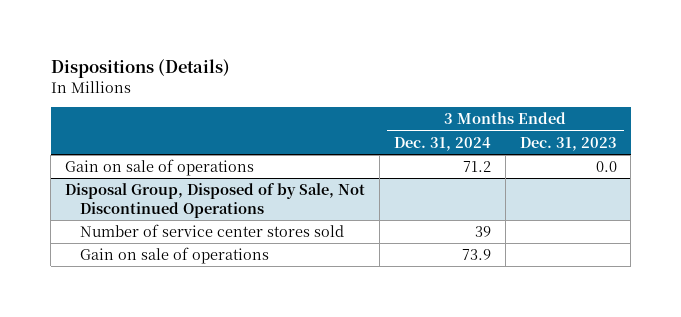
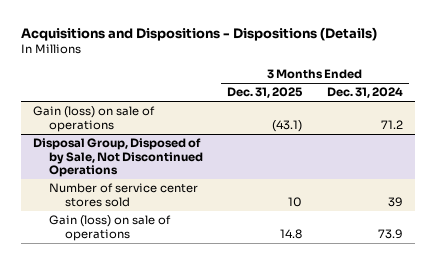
[50,59,230,79] Dispositions (Details) -> [20,27,377,42] Acquisitions and Dispositions - Dispositions (Details)
[519,136,617,151] Dec. 31, 2023 -> none
none -> [227,87,304,99] Dec. 31, 2025
[64,159,254,177] Gain on sale of operations -> [32,106,155,132] Gain (loss) on sale of operations
[79,247,269,265] Gain on sale of operations -> [49,215,172,241] Gain (loss) on sale of operations

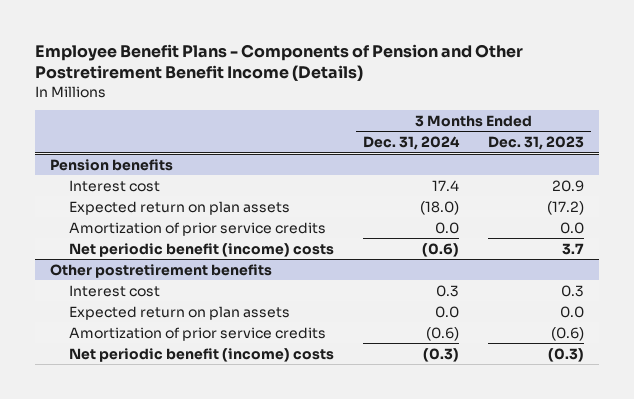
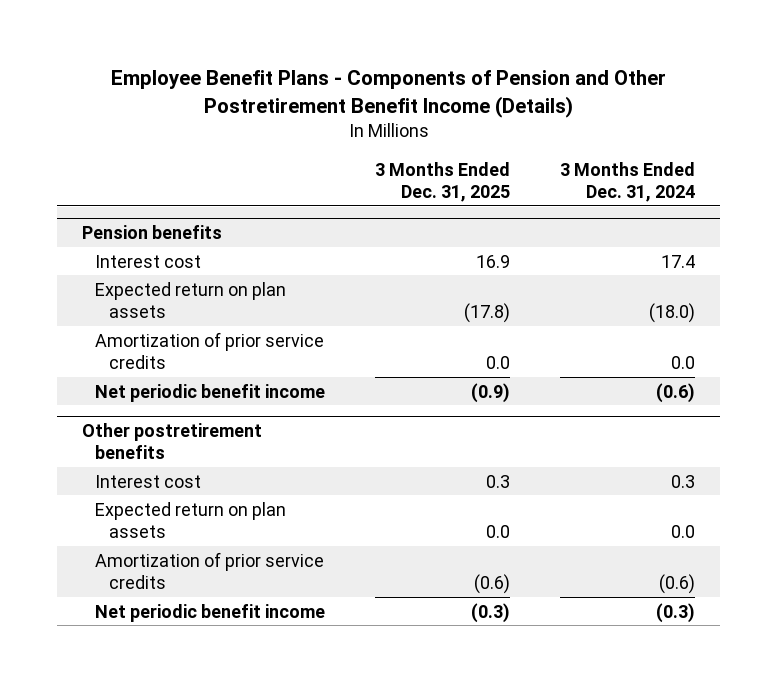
[488,136,585,151] Dec. 31, 2023 -> none
none -> [375,161,511,202] 3 Months Ended Dec. 31, 2025
[68,242,334,257] Net periodic benefit (income) costs -> [95,383,326,402] Net periodic benefit income
[68,347,334,362] Net periodic benefit (income) costs -> [95,603,326,622] Net periodic benefit income

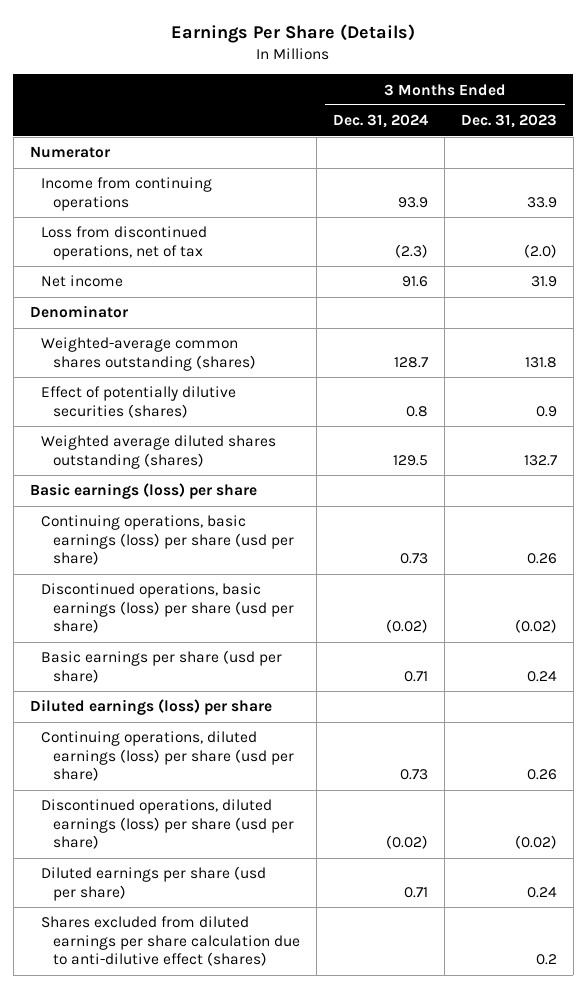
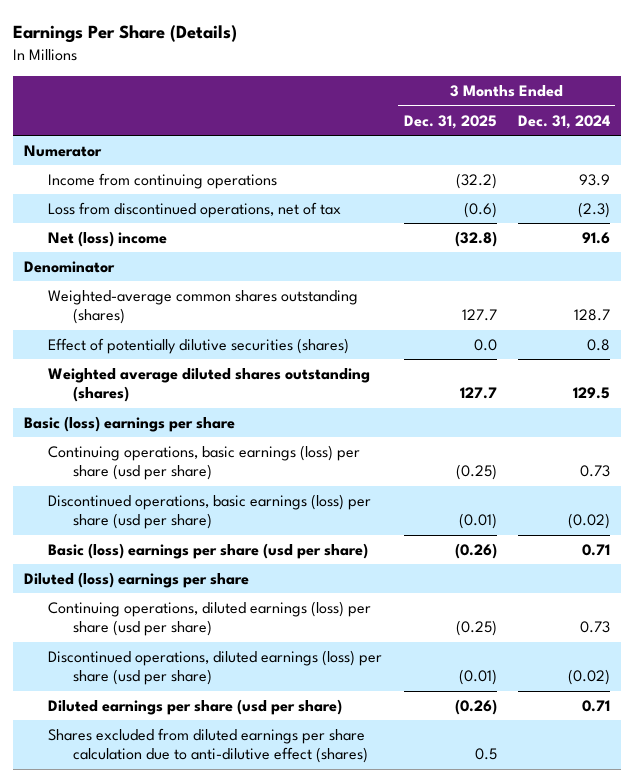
[460,114,557,129] Dec. 31, 2023 -> none
none -> [403,114,497,129] Dec. 31, 2025
[41,275,124,288] Net income -> [48,231,168,248] Net (loss) income
[29,483,257,500] Basic earnings (loss) per share -> [23,416,235,433] Basic (loss) earnings per share
[41,650,283,683] Basic earnings per share (usd per share) -> [48,543,369,560] Basic (loss) earnings per share (usd per share)
[29,699,272,716] Diluted earnings (loss) per share -> [23,572,249,589] Diluted (loss) earnings per share

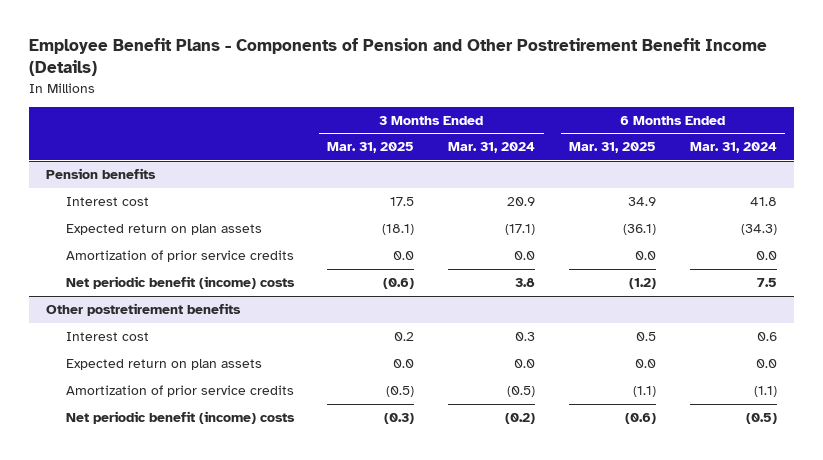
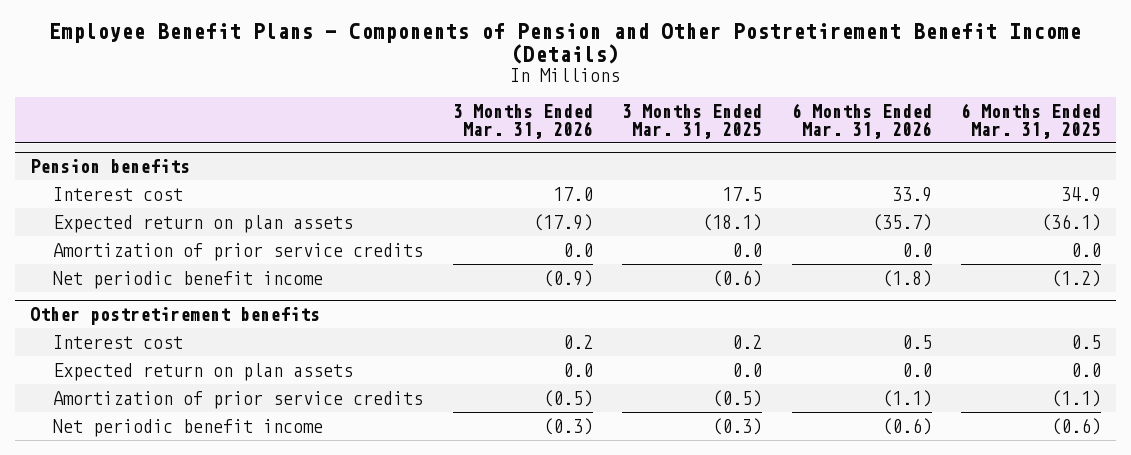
[448,142,536,154] Mar. 31, 2024 -> none
[689,142,777,154] Mar. 31, 2024 -> none
none -> [452,104,593,139] 3 Months Ended Mar. 31, 2026
none -> [791,103,932,139] 6 Months Ended Mar. 31, 2026
[65,276,295,290] Net periodic benefit (income) costs -> [53,270,324,289] Net periodic benefit income
[65,411,295,425] Net periodic benefit (income) costs -> [53,418,324,437] Net periodic benefit income

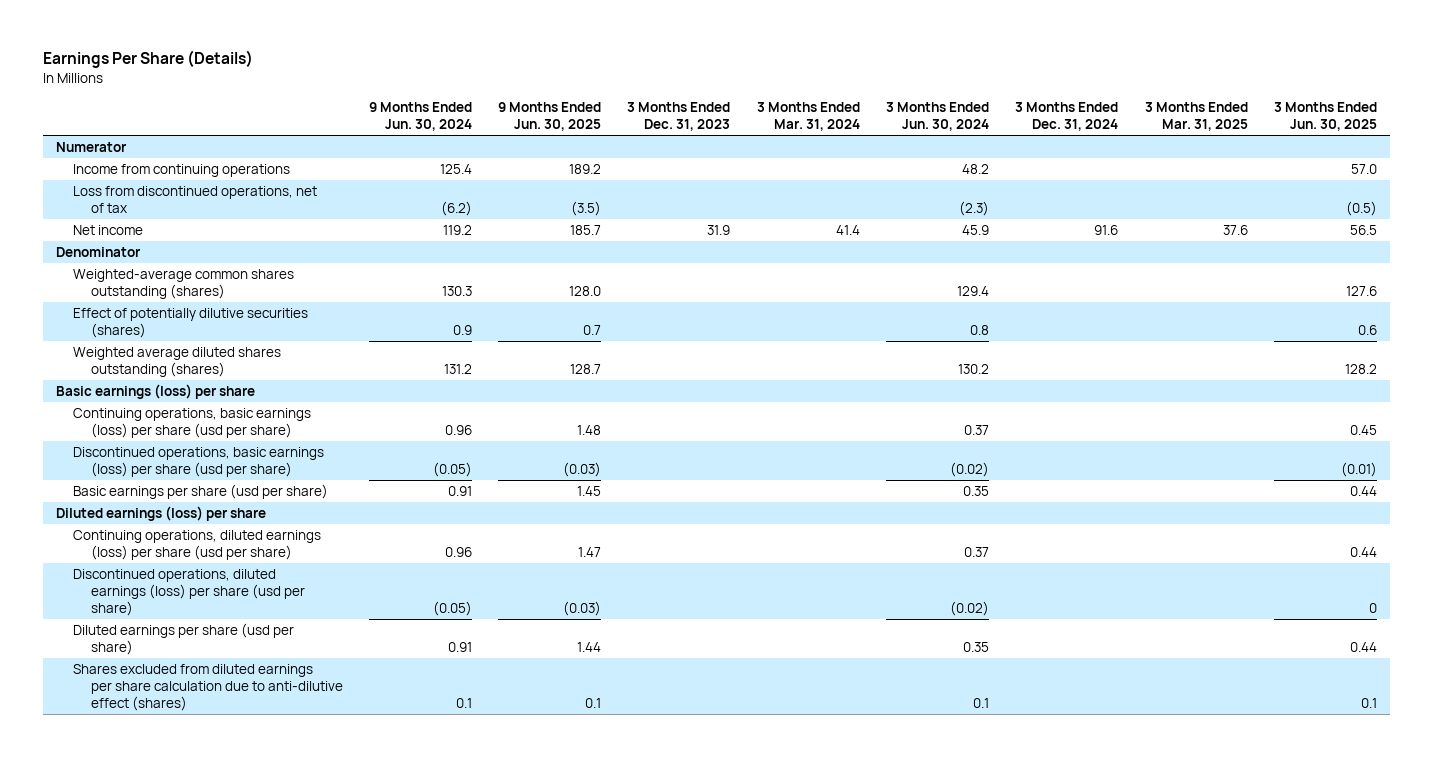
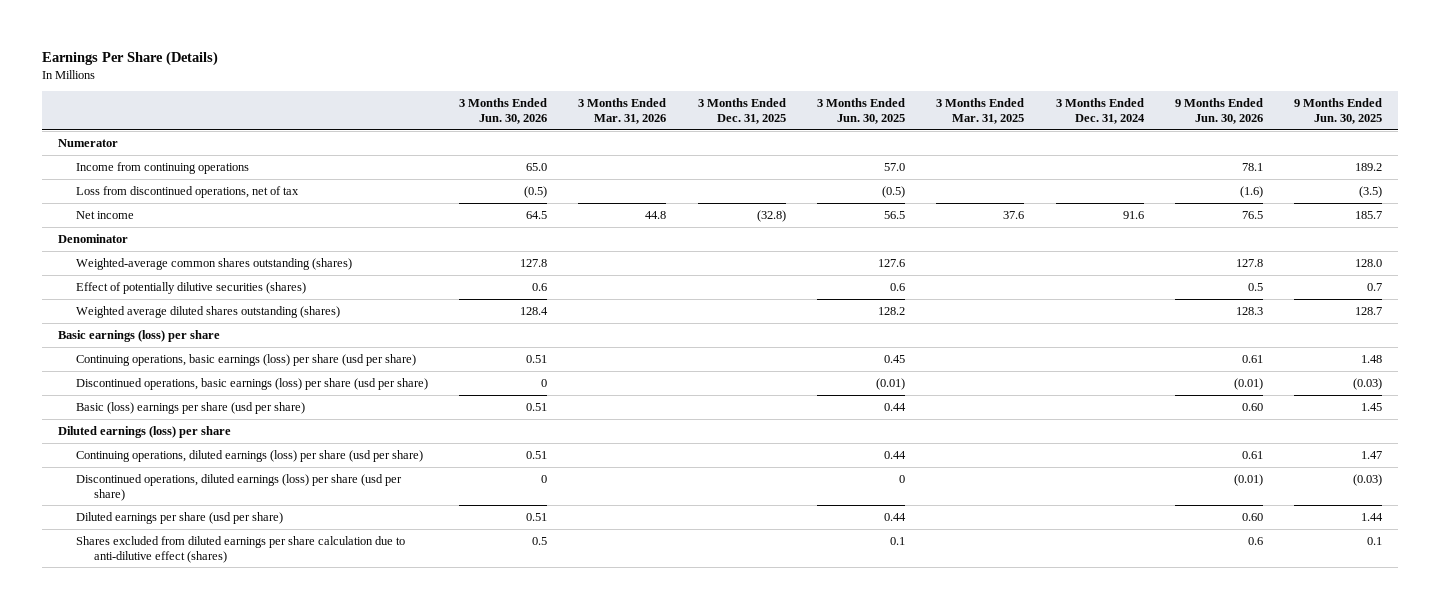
[368,102,472,132] 9 Months Ended Jun. 30, 2024 -> none
[627,102,731,132] 3 Months Ended Dec. 31, 2023 -> none
[756,102,860,132] 3 Months Ended Mar. 31, 2024 -> none
[885,102,989,132] 3 Months Ended Jun. 30, 2024 -> none
none -> [459,98,548,124] 3 Months Ended Jun. 30, 2026
none -> [578,98,667,124] 3 Months Ended Mar. 31, 2026
none -> [697,98,786,124] 3 Months Ended Dec. 31, 2025
none -> [1175,98,1264,124] 9 Months Ended Jun. 30, 2026
[73,484,329,500] Basic earnings per share (usd per share) -> [75,402,305,415] Basic (loss) earnings per share (usd per share)

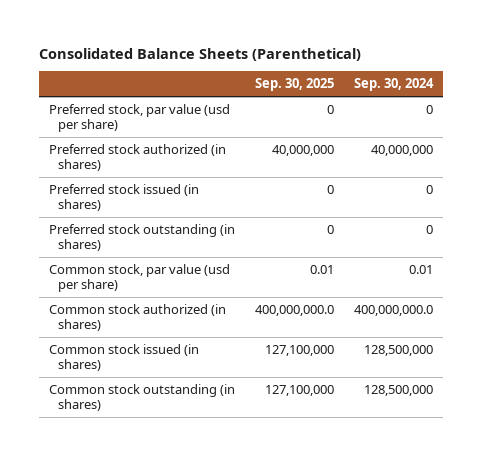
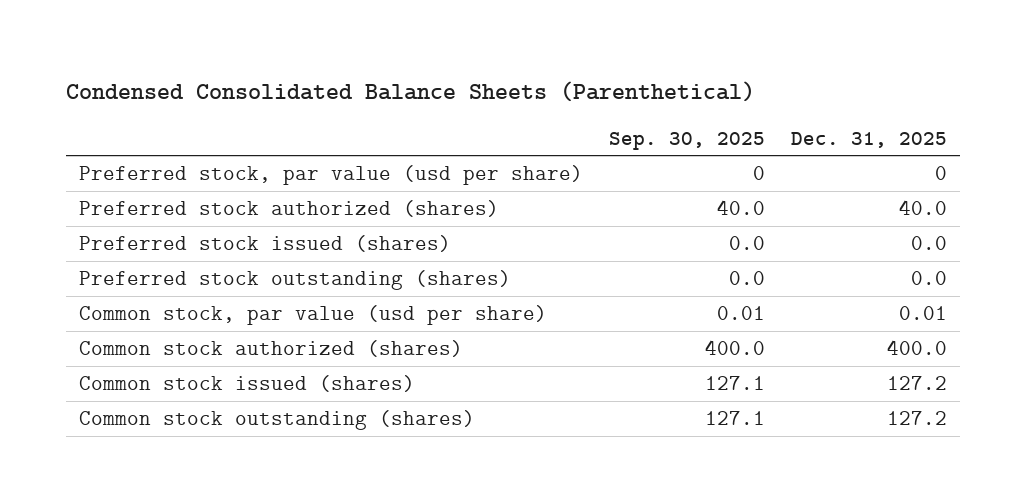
[38,47,361,61] Consolidated Balance Sheets (Parenthetical) -> [65,81,755,103] Condensed Consolidated Balance Sheets (Parenthetical)
[354,78,435,92] Sep. 30, 2024 -> none
none -> [791,131,948,148] Dec. 31, 2025
[48,143,226,172] Preferred stock authorized (in shares) -> [79,199,500,217] Preferred stock authorized (shares)
[272,144,335,156] 40,000,000 -> [717,199,766,215] 40.0
[48,183,199,212] Preferred stock issued (in shares) -> [79,234,452,252] Preferred stock issued (shares)
[327,184,335,194] 0 -> [729,235,766,250] 0.0
[48,223,235,252] Preferred stock outstanding (in shares) -> [79,269,512,290] Preferred stock outstanding (shares)
[327,224,335,234] 0 -> [729,270,766,285] 0.0
[48,303,226,332] Common stock authorized (in shares) -> [79,339,464,357] Common stock authorized (shares)
[255,304,335,316] 400,000,000.0 -> [705,339,766,355] 400.0
[48,343,199,372] Common stock issued (in shares) -> [79,374,416,392] Common stock issued (shares)
[265,344,335,356] 127,100,000 -> [705,375,766,390] 127.1
[48,383,235,412] Common stock outstanding (in shares) -> [79,409,476,430] Common stock outstanding (shares)
[265,384,335,396] 127,100,000 -> [705,410,766,425] 127.1

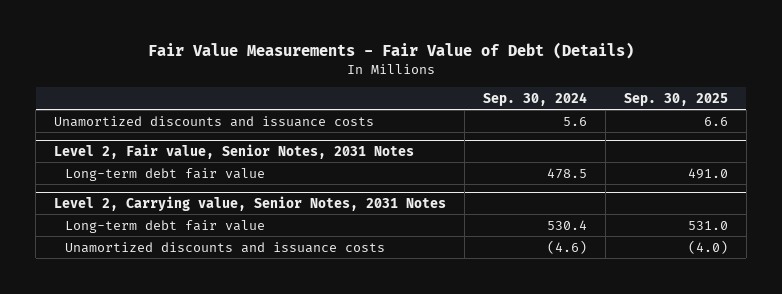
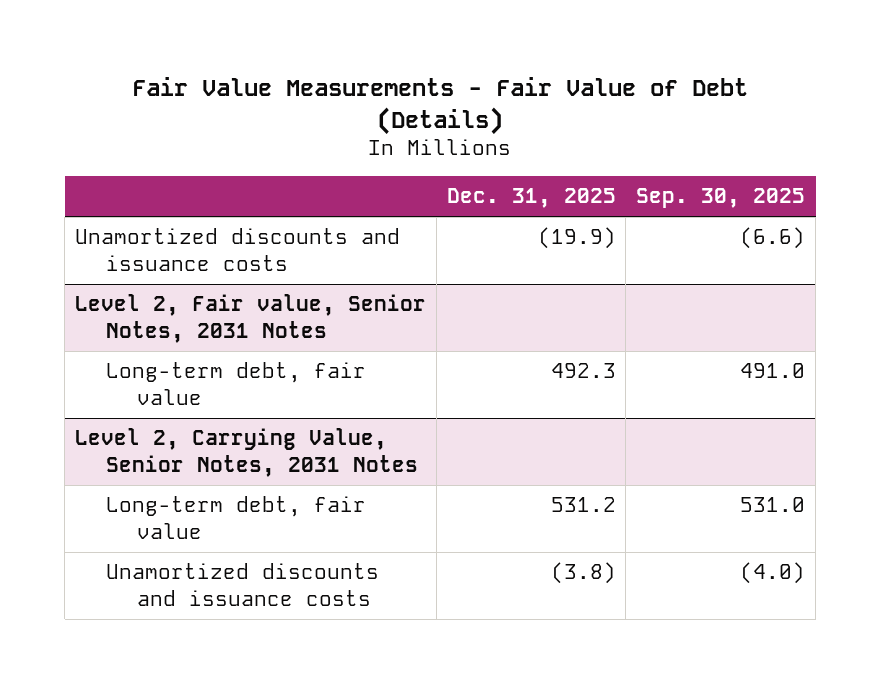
[483,91,588,106] Sep. 30, 2024 -> none
none -> [446,187,616,208] Dec. 31, 2025
[703,116,728,126] 6.6 -> [740,227,806,250] (6.6)
[64,167,265,181] Long-term debt fair value -> [105,362,366,405] Long-term debt, fair value
[54,195,447,211] Level 2, Carrying value, Senior Notes, 2031 Notes -> [75,428,418,477] Level 2, Carrying Value, Senior Notes, 2031 Notes
[64,219,265,233] Long-term debt fair value -> [105,496,366,539] Long-term debt, fair value

